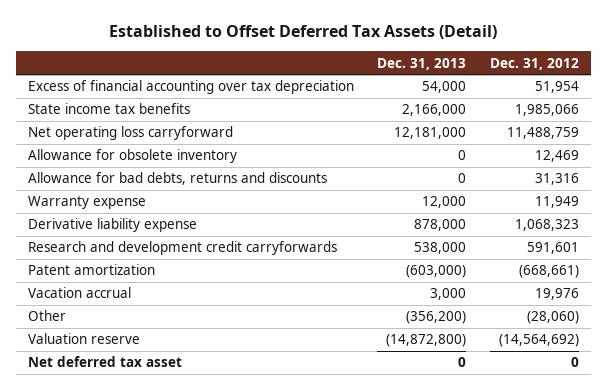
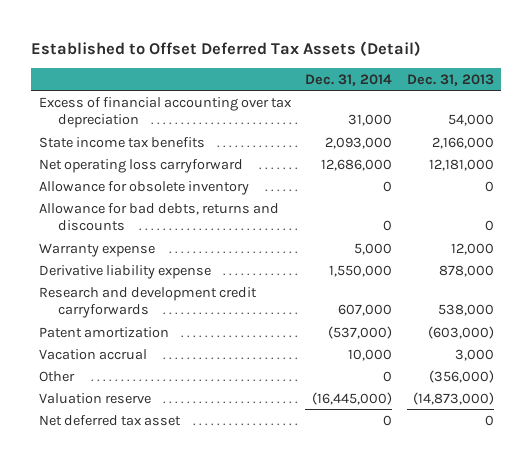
[489,57,579,70] Dec. 31, 2012 -> none
none -> [305,73,393,86] Dec. 31, 2014
[406,311,467,325] (356,200) -> [428,369,494,383] (356,000)
[386,334,467,348] (14,872,800) -> [412,391,494,405] (14,873,000)

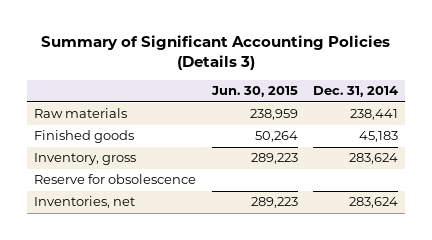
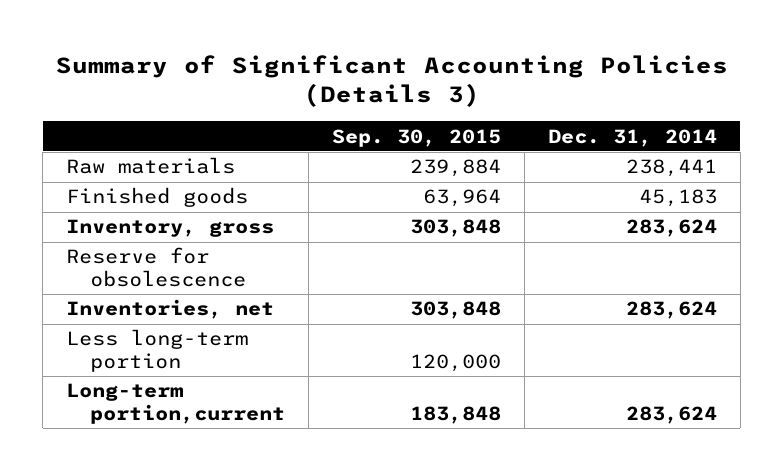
[210,86,298,98] Jun. 30, 2015 -> none
none -> [331,128,501,147] Sep. 30, 2015
none -> [66,329,249,372] Less long-term portion
none -> [66,383,286,424] Long-term portion,current

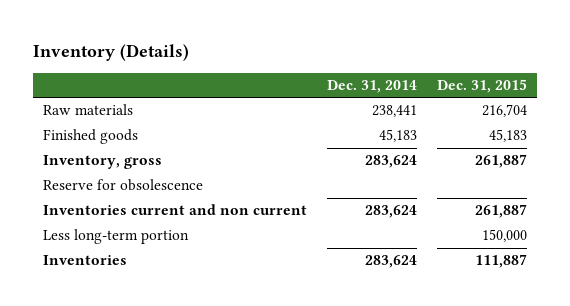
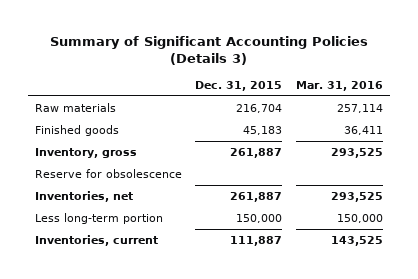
[32,44,189,62] Inventory (Details) -> [49,35,368,65] Summary of Significant Accounting Policies (Details 3)
[327,80,418,94] Dec. 31, 2014 -> none
none -> [295,80,383,91] Mar. 31, 2016
[42,204,307,216] Inventories current and non current -> [35,190,134,202] Inventories, net
[42,255,127,266] Inventories -> [35,234,159,246] Inventories, current

